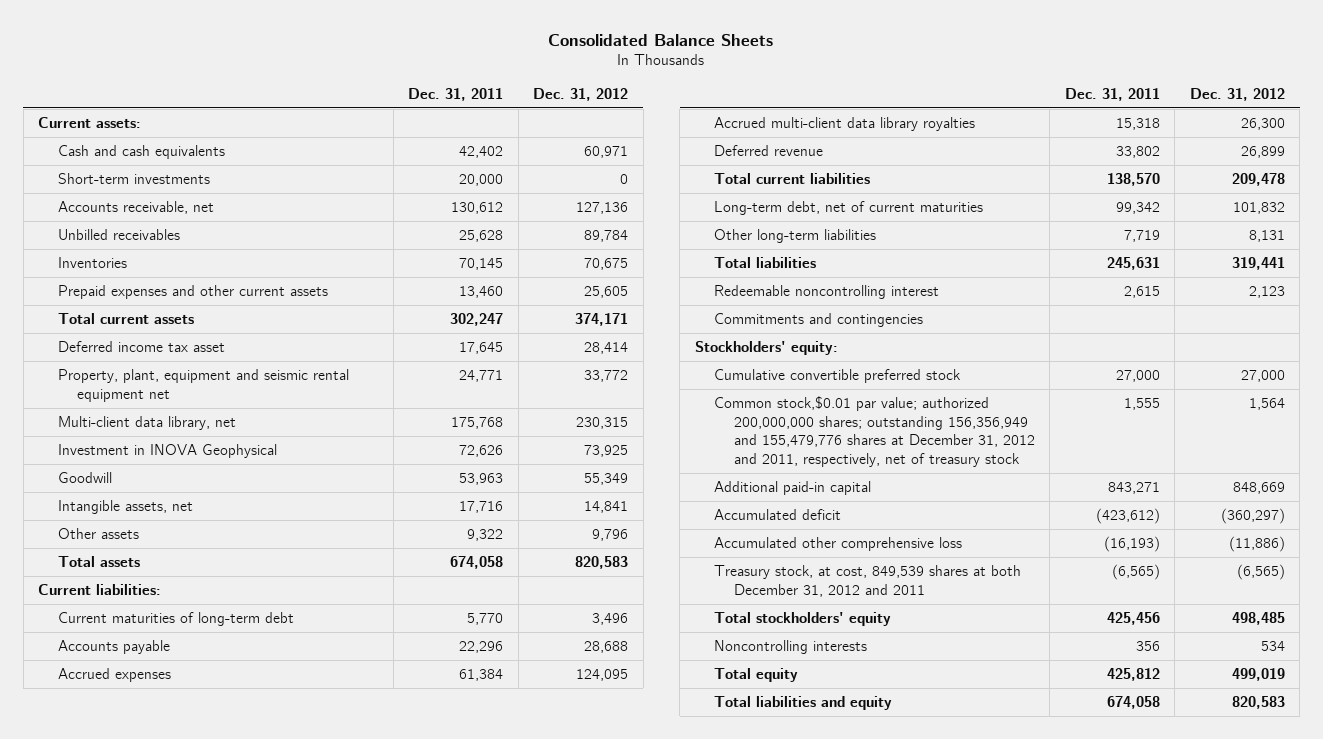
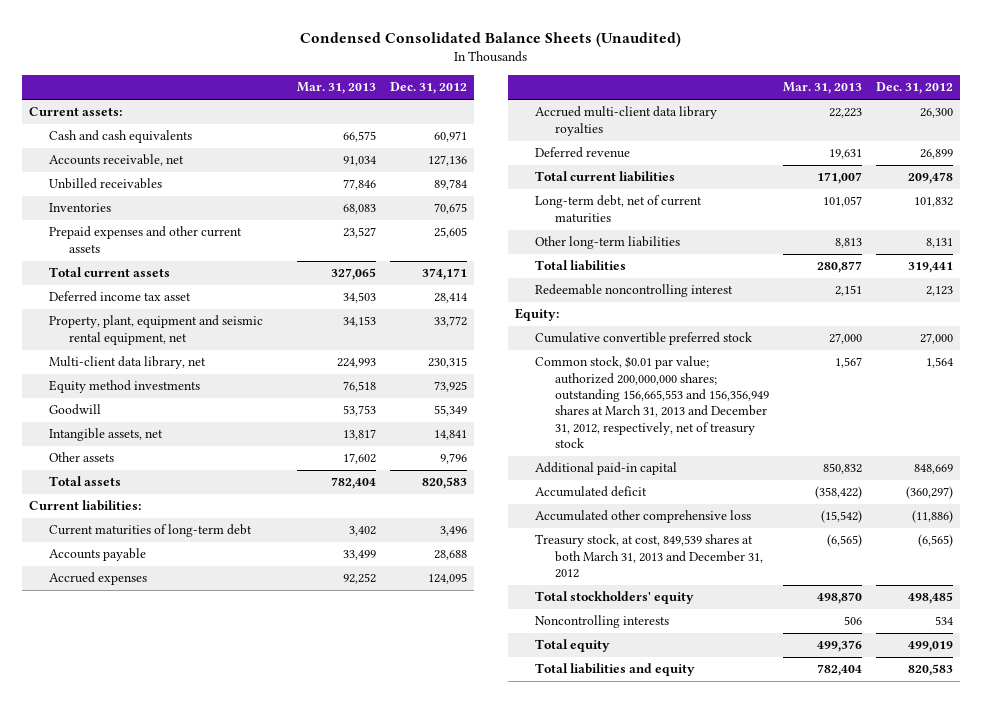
[548,33,774,46] Consolidated Balance Sheets -> [300,32,682,48] Condensed Consolidated Balance Sheets (Unaudited)
[408,87,504,101] Dec. 31, 2011 -> none
none -> [297,82,377,95] Mar. 31, 2013
[57,173,210,185] Short-term investments -> none
[57,369,349,402] Property, plant, equipment and seismic rental equipment net -> [49,315,264,345] Property, plant, equipment and seismic rental equipment, net
[57,444,277,459] Investment in INOVA Geophysical -> [49,380,201,394] Equity method investments
[714,313,924,328] Commitments and contingencies -> none
[694,341,838,356] Stockholders' equity: -> [515,308,560,322] Equity:
[714,396,1035,467] Common stock,$0.01 par value; authorized 200,000,000 shares; outstanding 156,356,949 and 155,479,776 shares at December 31, 2012 and 2011, respectively, net of treasury stock -> [535,356,770,449] Common stock, $0.01 par value; authorized 200,000,000 shares; outstanding 156,665,553 and 156,356,949 shares at March 31, 2013 and December 31, 2012, respectively, net of treasury stock
[714,565,1022,597] Treasury stock, at cost, 849,539 shares at both December 31, 2012 and 2011 -> [535,534,764,579] Treasury stock, at cost, 849,539 shares at both March 31, 2013 and December 31, 2012

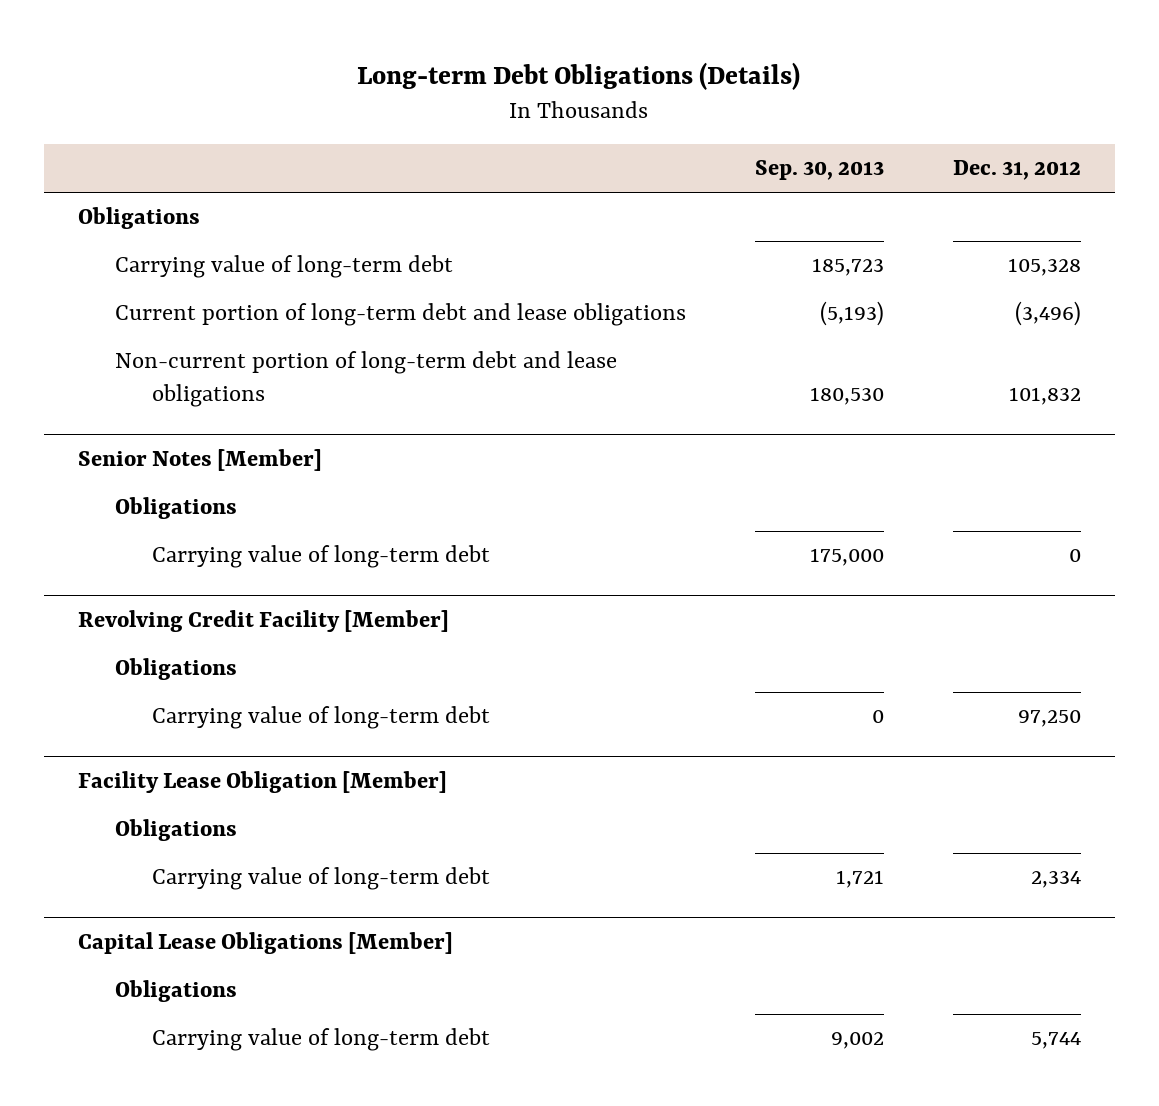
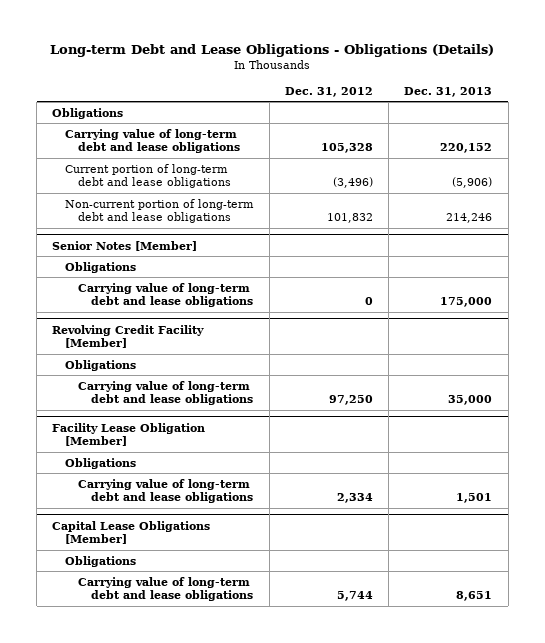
[357,61,801,90] Long-term Debt Obligations (Details) -> [50,44,495,58] Long-term Debt and Lease Obligations - Obligations (Details)
[754,160,884,181] Sep. 30, 2013 -> none
none -> [404,86,493,97] Dec. 31, 2013
[115,255,454,279] Carrying value of long-term debt -> [65,128,241,154] Carrying value of long-term debt and lease obligations
[152,545,491,569] Carrying value of long-term debt -> [78,282,254,308] Carrying value of long-term debt and lease obligations
[152,706,491,730] Carrying value of long-term debt -> [78,380,254,406] Carrying value of long-term debt and lease obligations
[152,867,491,891] Carrying value of long-term debt -> [78,478,254,504] Carrying value of long-term debt and lease obligations
[152,1028,491,1052] Carrying value of long-term debt -> [78,576,254,602] Carrying value of long-term debt and lease obligations

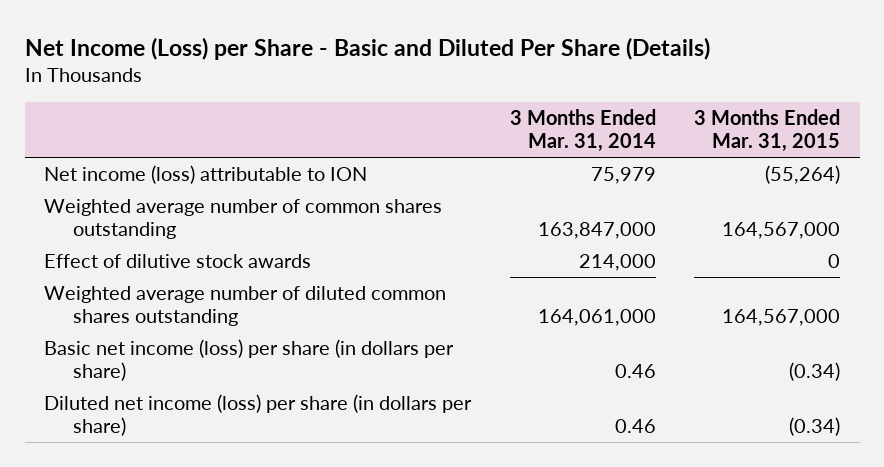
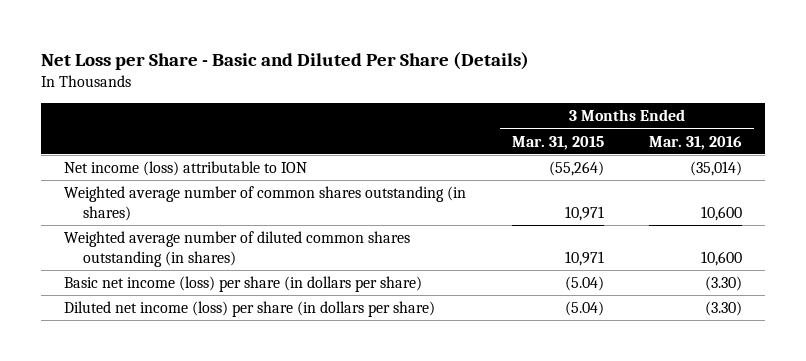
[24,36,710,60] Net Income (Loss) per Share - Basic and Diluted Per Share (Details) -> [41,51,530,70] Net Loss per Share - Basic and Diluted Per Share (Details)
[509,109,656,153] 3 Months Ended Mar. 31, 2014 -> none
none -> [649,135,743,150] Mar. 31, 2016
[44,254,312,269] Effect of dilutive stock awards -> none
[44,199,443,240] Weighted average number of common shares outstanding -> [64,186,467,221] Weighted average number of common shares outstanding (in shares)
[722,222,841,240] 164,567,000 -> [564,205,604,221] 10,971
[44,286,447,327] Weighted average number of diluted common shares outstanding -> [64,231,411,267] Weighted average number of diluted common shares outstanding (in shares)
[722,309,841,327] 164,567,000 -> [564,250,604,266] 10,971
[789,362,841,382] (0.34) -> [564,276,604,292] (5.04)
[789,417,841,437] (0.34) -> [564,301,604,317] (5.04)

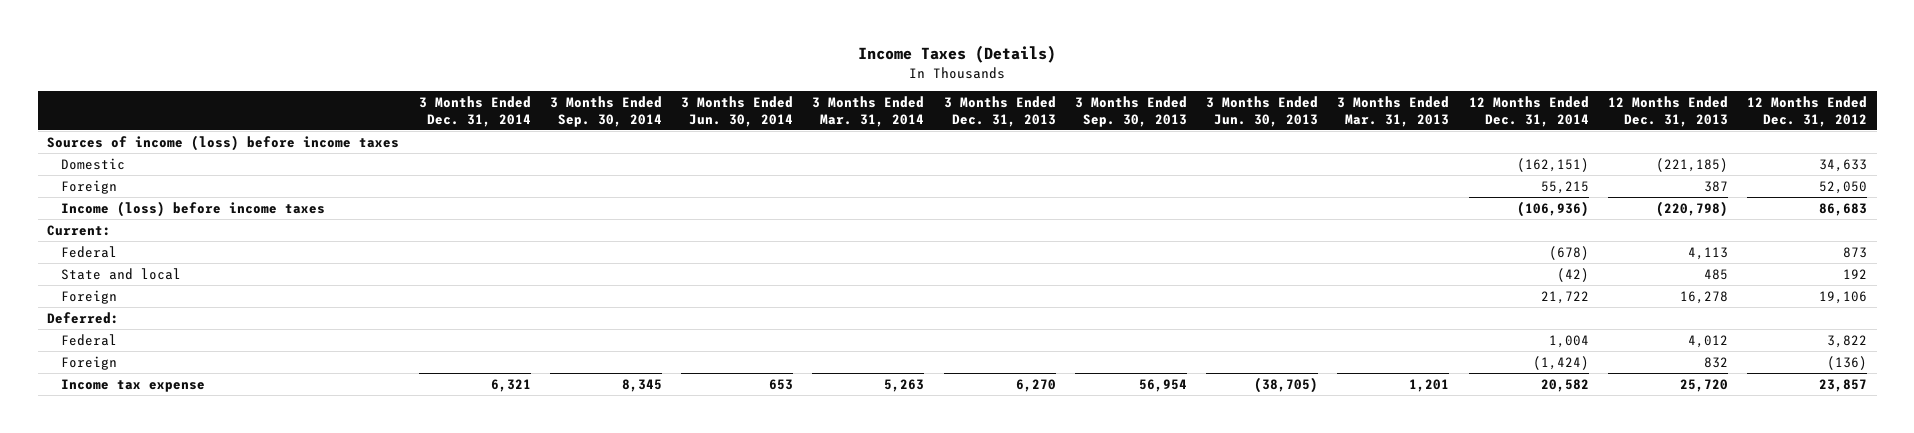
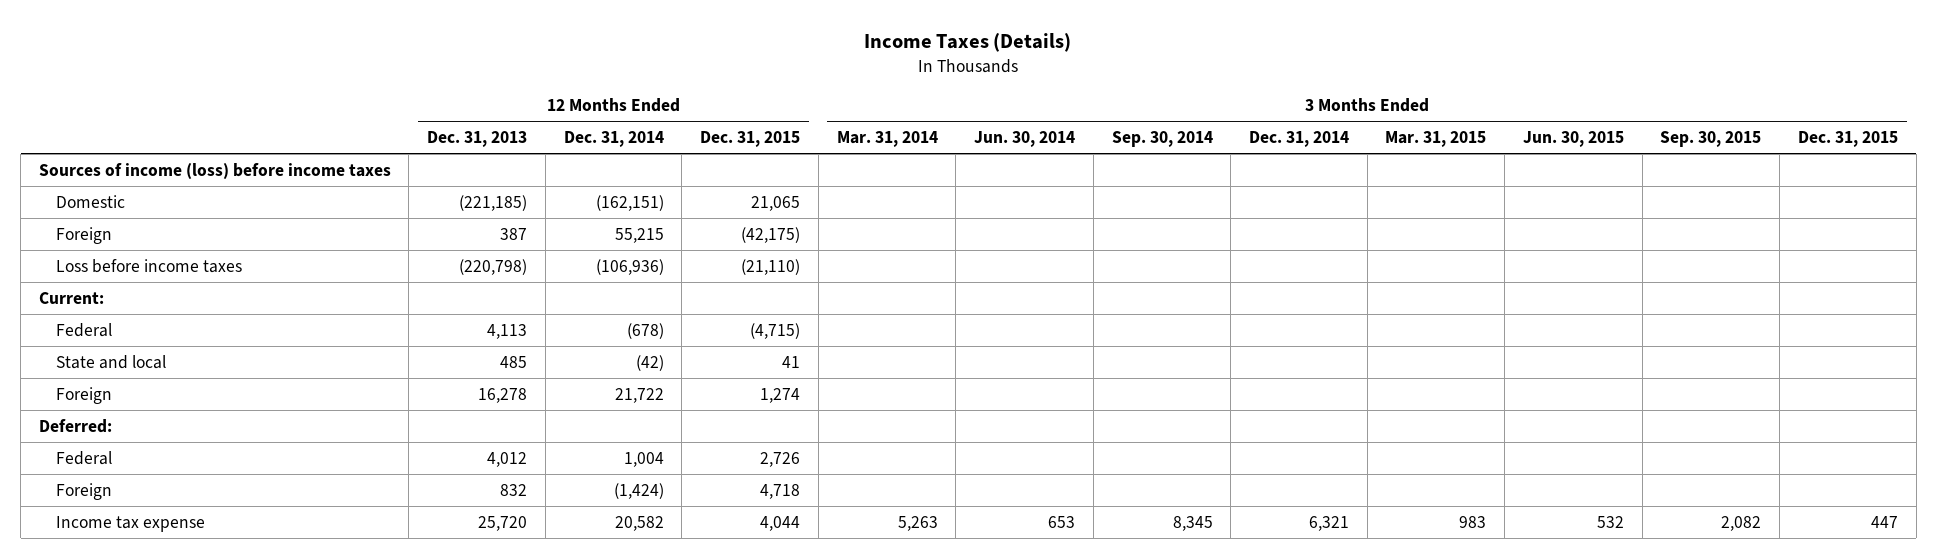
[943,96,1056,127] 3 Months Ended Dec. 31, 2013 -> none
[1074,96,1187,127] 3 Months Ended Sep. 30, 2013 -> none
[1206,96,1319,127] 3 Months Ended Jun. 30, 2013 -> none
[1337,96,1450,127] 3 Months Ended Mar. 31, 2013 -> none
[1747,96,1868,127] 12 Months Ended Dec. 31, 2012 -> none
none -> [700,131,801,148] Dec. 31, 2015
none -> [1385,131,1487,148] Mar. 31, 2015
none -> [1522,131,1624,148] Jun. 30, 2015
none -> [1660,131,1762,148] Sep. 30, 2015
none -> [1797,131,1898,148] Dec. 31, 2015
[60,200,325,217] Income (loss) before income taxes -> [55,258,242,273] Loss before income taxes

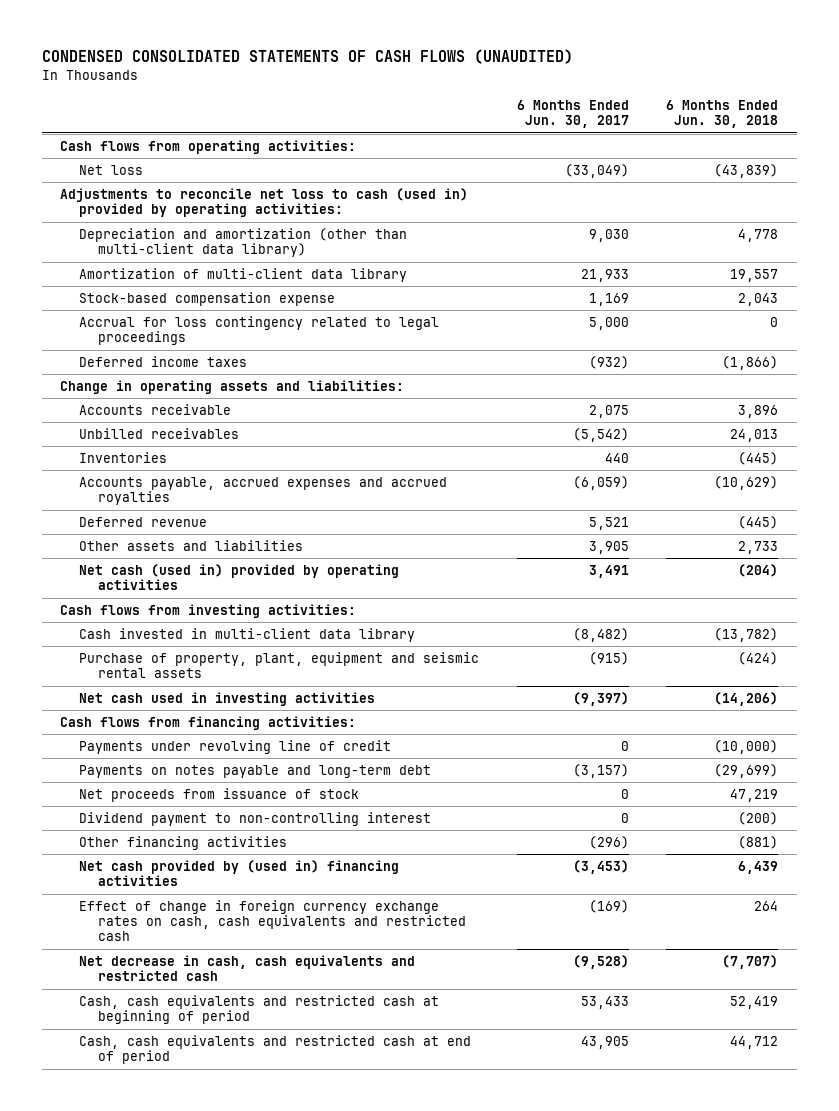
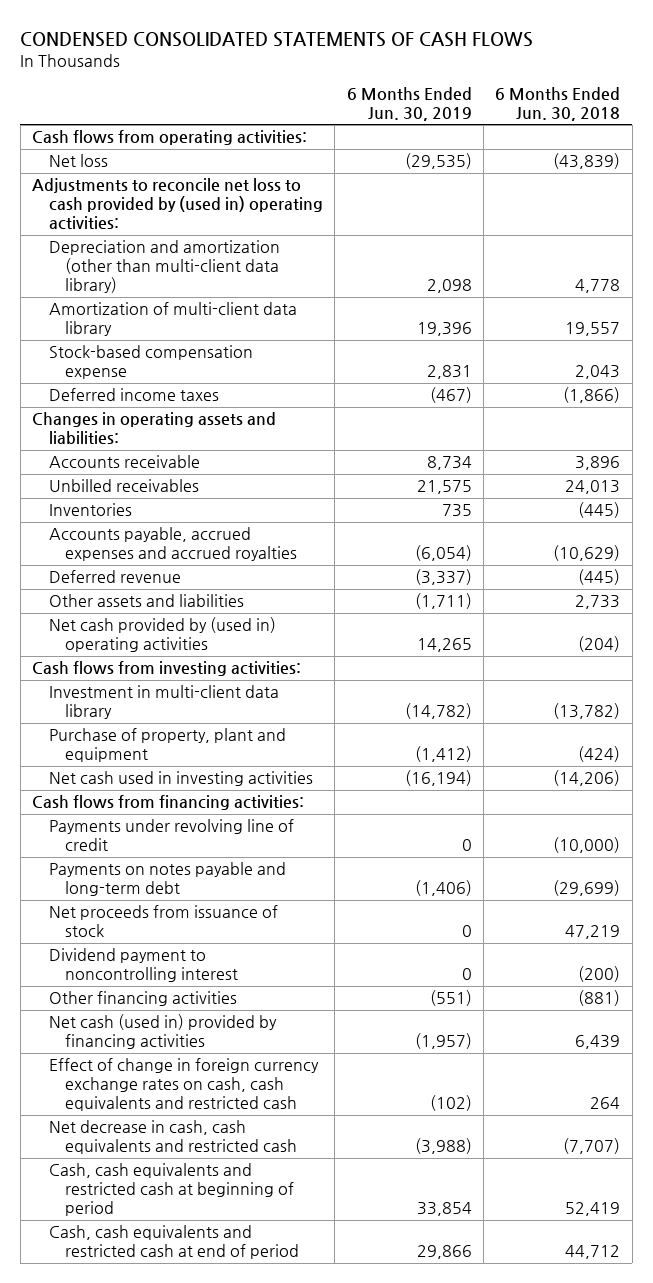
[41,49,573,65] CONDENSED CONSOLIDATED STATEMENTS OF CASH FLOWS (UNAUDITED) -> [20,31,534,47] CONDENSED CONSOLIDATED STATEMENTS OF CASH FLOWS
[516,100,629,129] 6 Months Ended Jun. 30, 2017 -> none
none -> [346,87,472,122] 6 Months Ended Jun. 30, 2019
[60,187,469,218] Adjustments to reconcile net loss to cash (used in) provided by operating activities: -> [32,178,323,231] Adjustments to reconcile net loss to cash provided by (used in) operating activities:
[79,315,440,346] Accrual for loss contingency related to legal proceedings -> none
[60,379,405,394] Change in operating assets and liabilities: -> [32,412,277,445] Changes in operating assets and liabilities:
[79,563,400,591] Net cash (used in) provided by operating activities -> [48,617,276,653] Net cash provided by (used in) operating activities
[79,627,416,642] Cash invested in multi-client data library -> [48,685,279,720] Investment in multi-client data library
[79,651,480,679] Purchase of property, plant, equipment and seismic rental assets -> [48,728,286,763] Purchase of property, plant and equipment
[79,811,432,826] Dividend payment to non-controlling interest -> [48,948,239,983] Dividend payment to noncontrolling interest
[79,859,400,887] Net cash provided by (used in) financing activities -> [48,1014,277,1050] Net cash (used in) provided by financing activities

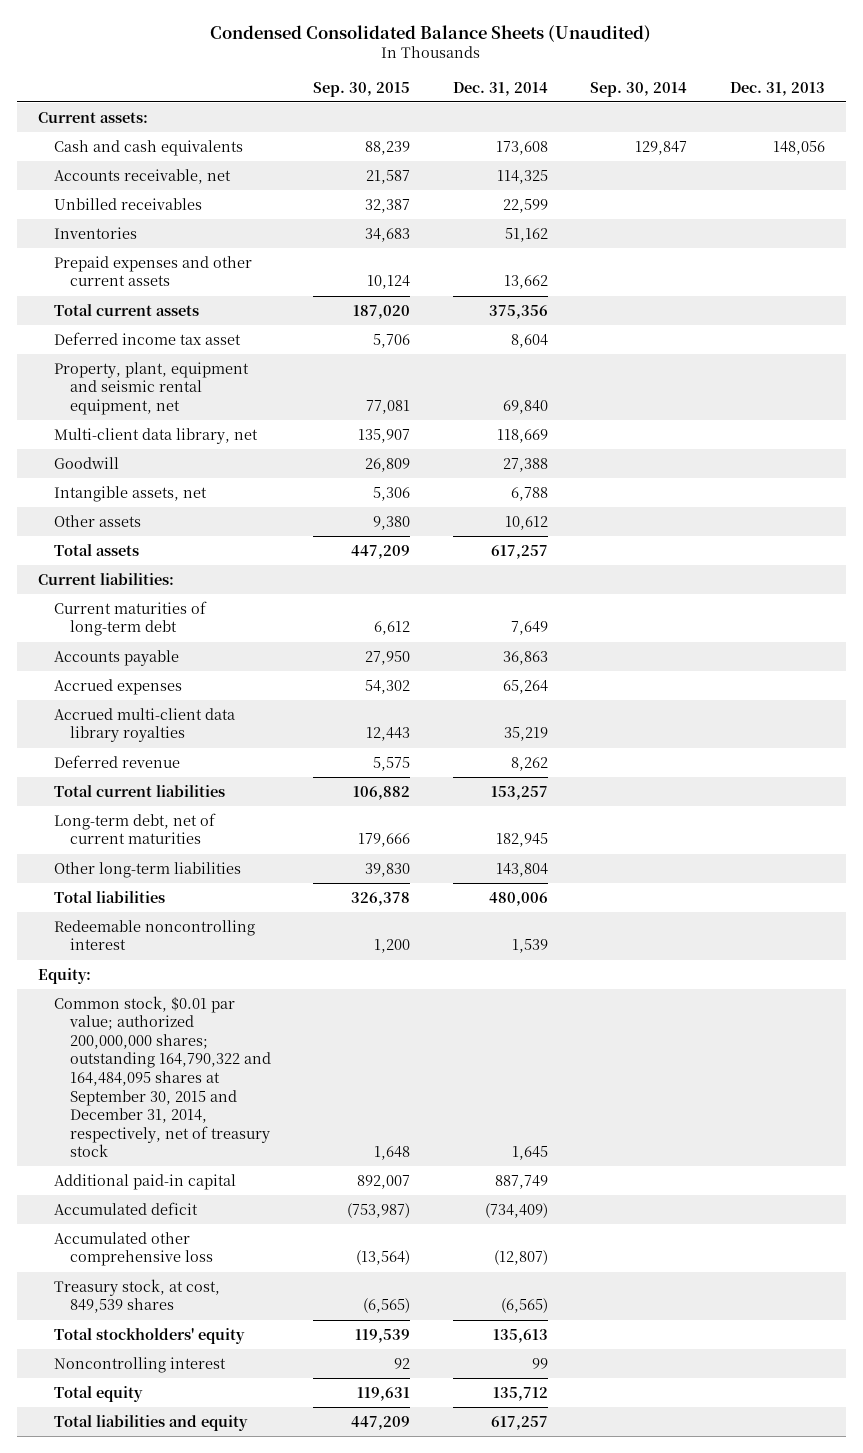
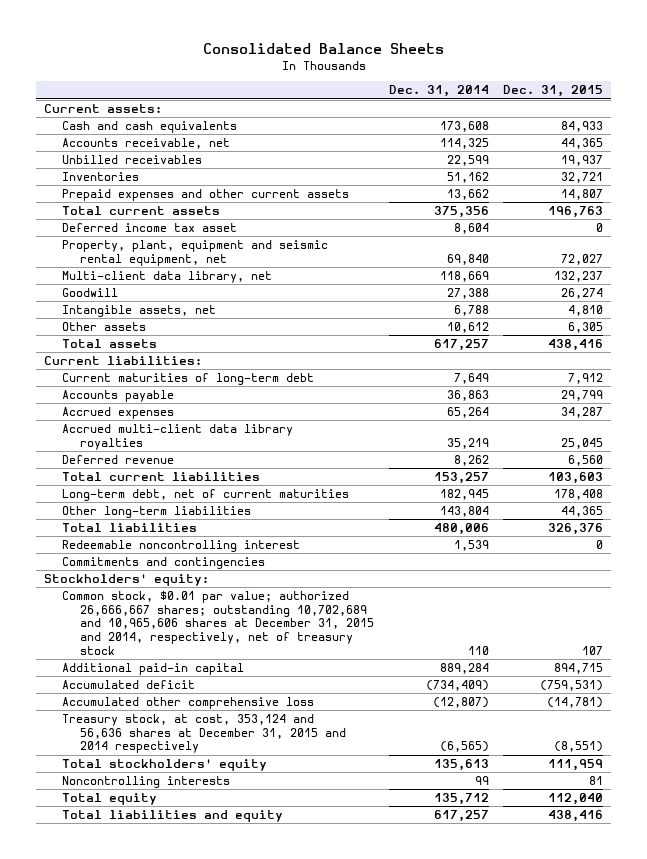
[210,24,652,42] Condensed Consolidated Balance Sheets (Unaudited) -> [202,43,444,55] Consolidated Balance Sheets
[313,81,411,97] Sep. 30, 2015 -> none
[590,81,688,97] Sep. 30, 2014 -> none
[729,81,825,96] Dec. 31, 2013 -> none
none -> [503,85,604,98] Dec. 31, 2015
none -> [61,556,265,569] Commitments and contingencies
[37,967,91,984] Equity: -> [43,573,209,586] Stockholders' equity:
[53,995,271,1158] Common stock, $0.01 par value; authorized 200,000,000 shares; outstanding 164,790,322 and 164,484,095 shares at September 30, 2015 and December 31, 2014, respectively, net of treasury stock -> [61,590,374,655] Common stock, $0.01 par value; authorized 26,666,667 shares; outstanding 10,702,689 and 10,965,606 shares at December 31, 2015 and 2014, respectively, net of treasury stock
[511,1146,548,1161] 1,645 -> [467,645,489,655] 110
[494,1174,548,1189] 887,749 -> [439,662,489,674] 889,284
[53,1278,220,1314] Treasury stock, at cost, 849,539 shares -> [61,713,346,754] Treasury stock, at cost, 353,124 and 56,636 shares at December 31, 2015 and 2014 respectively
[53,1356,226,1373] Noncontrolling interest -> [61,775,230,788] Noncontrolling interests

